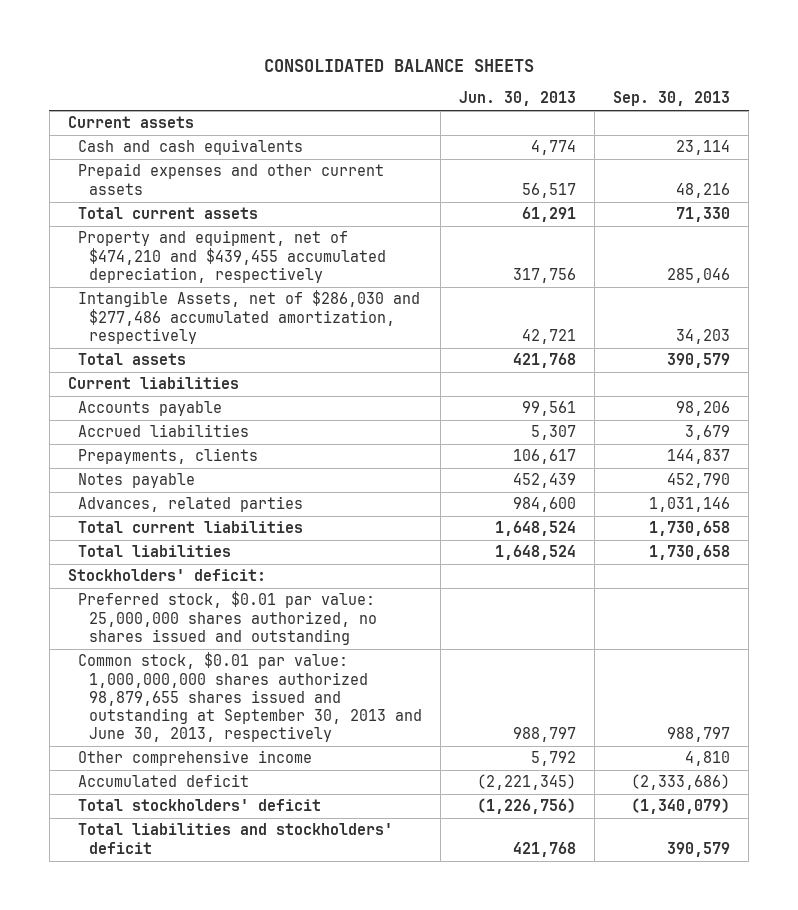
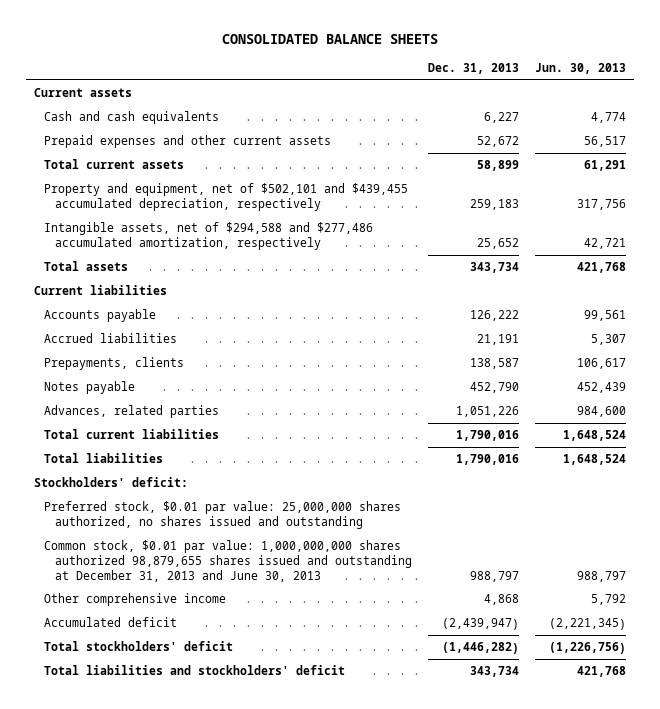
[613,91,731,107] Sep. 30, 2013 -> none
none -> [427,63,519,75] Dec. 31, 2013
[78,230,386,283] Property and equipment, net of $474,210 and $439,455 accumulated depreciation, respectively -> [44,183,409,211] Property and equipment, net of $502,101 and $439,455 accumulated depreciation, respectively
[78,290,421,344] Intangible Assets, net of $286,030 and $277,486 accumulated amortization, respectively -> [44,222,374,250] Intangible assets, net of $294,588 and $277,486 accumulated amortization, respectively
[78,652,422,742] Common stock, $0.01 par value: 1,000,000,000 shares authorized 98,879,655 shares issued and outstanding at September 30, 2013 and June 30, 2013, respectively -> [44,540,412,582] Common stock, $0.01 par value: 1,000,000,000 shares authorized 98,879,655 shares issued and outstanding at December 31, 2013 and June 30, 2013

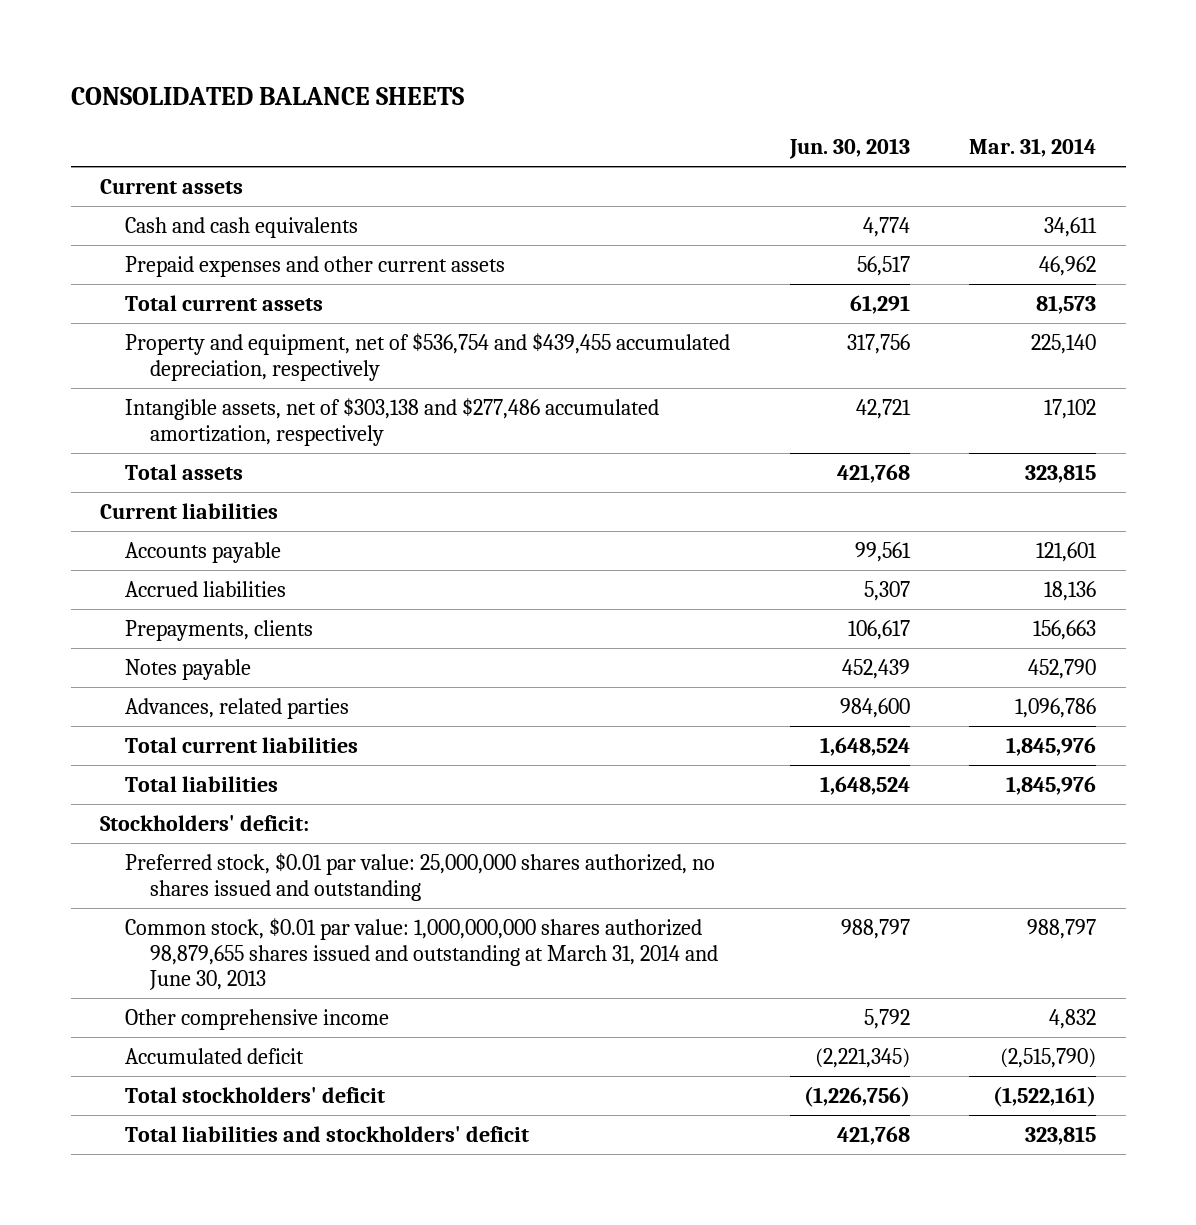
[427,63,519,75] Dec. 31, 2013 -> none
none -> [969,138,1097,158] Mar. 31, 2014
[44,183,409,211] Property and equipment, net of $502,101 and $439,455 accumulated depreciation, respectively -> [125,333,731,381] Property and equipment, net of $536,754 and $439,455 accumulated depreciation, respectively
[44,222,374,250] Intangible assets, net of $294,588 and $277,486 accumulated amortization, respectively -> [125,398,660,446] Intangible assets, net of $303,138 and $277,486 accumulated amortization, respectively
[44,540,412,582] Common stock, $0.01 par value: 1,000,000,000 shares authorized 98,879,655 shares issued and outstanding at December 31, 2013 and June 30, 2013 -> [125,918,719,991] Common stock, $0.01 par value: 1,000,000,000 shares authorized 98,879,655 shares issued and outstanding at March 31, 2014 and June 30, 2013

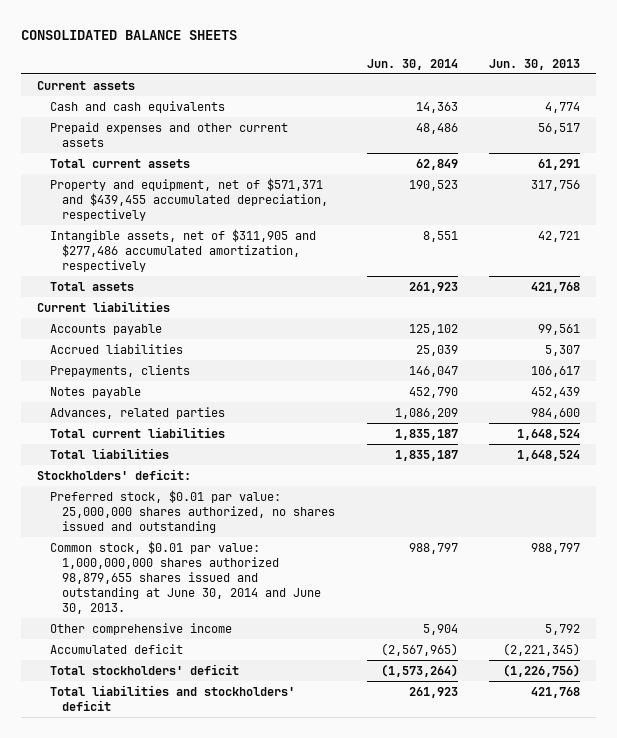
[969,138,1097,158] Mar. 31, 2014 -> none
none -> [366,58,458,70] Jun. 30, 2014
[125,333,731,381] Property and equipment, net of $536,754 and $439,455 accumulated depreciation, respectively -> [49,178,329,221] Property and equipment, net of $571,371 and $439,455 accumulated depreciation, respectively
[125,398,660,446] Intangible assets, net of $303,138 and $277,486 accumulated amortization, respectively -> [49,229,316,272] Intangible assets, net of $311,905 and $277,486 accumulated amortization, respectively
[125,918,719,991] Common stock, $0.01 par value: 1,000,000,000 shares authorized 98,879,655 shares issued and outstanding at March 31, 2014 and June 30, 2013 -> [49,541,322,614] Common stock, $0.01 par value: 1,000,000,000 shares authorized 98,879,655 shares issued and outstanding at June 30, 2014 and June 30, 2013.

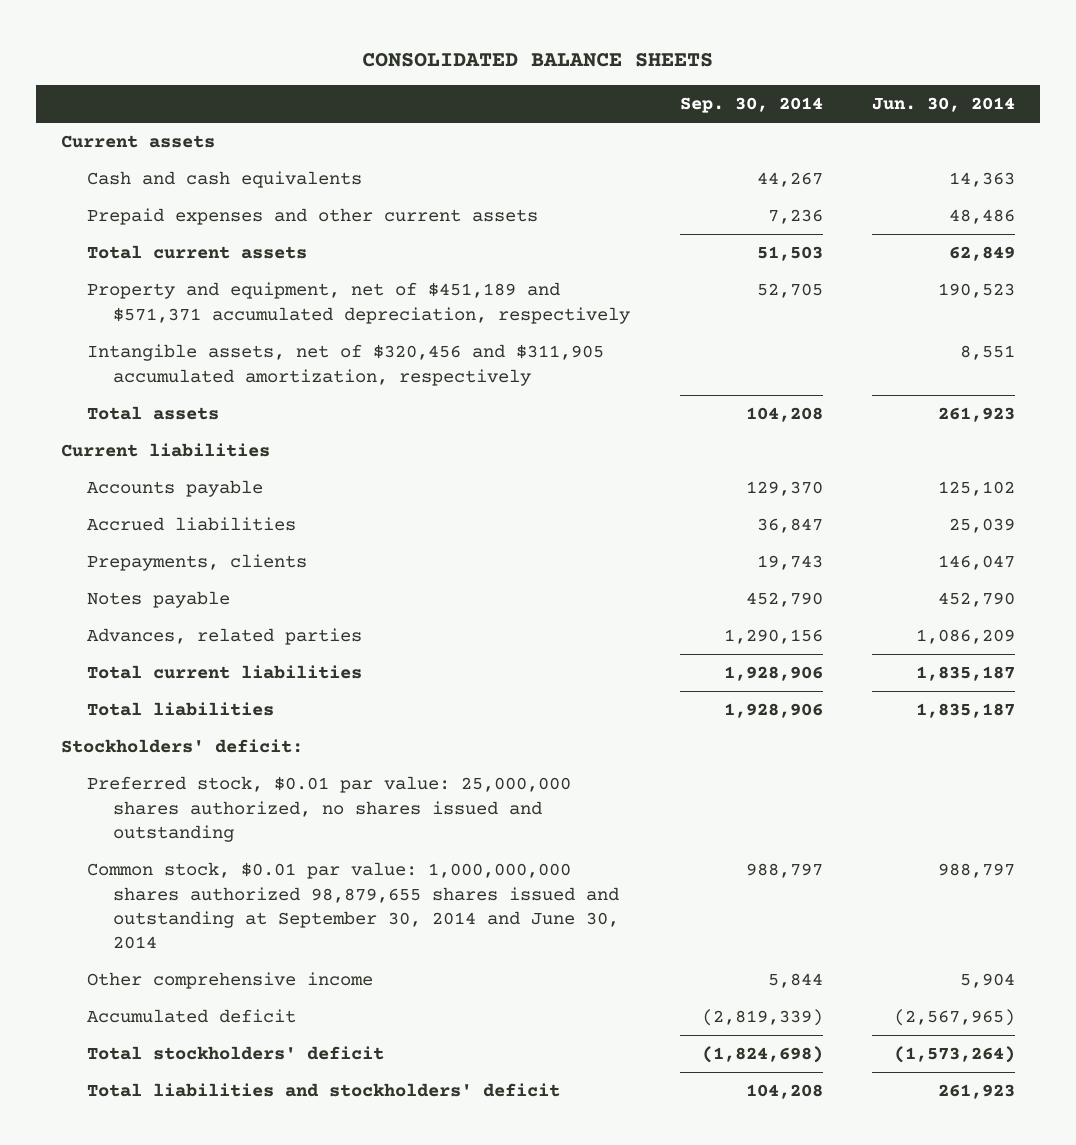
[489,58,581,70] Jun. 30, 2013 -> none
none -> [679,97,823,114] Sep. 30, 2014
[49,178,329,221] Property and equipment, net of $571,371 and $439,455 accumulated depreciation, respectively -> [86,282,631,324] Property and equipment, net of $451,189 and $571,371 accumulated depreciation, respectively
[49,229,316,272] Intangible assets, net of $311,905 and $277,486 accumulated amortization, respectively -> [86,344,604,386] Intangible assets, net of $320,456 and $311,905 accumulated amortization, respectively
[49,541,322,614] Common stock, $0.01 par value: 1,000,000,000 shares authorized 98,879,655 shares issued and outstanding at June 30, 2014 and June 30, 2013. -> [86,862,620,950] Common stock, $0.01 par value: 1,000,000,000 shares authorized 98,879,655 shares issued and outstanding at September 30, 2014 and June 30, 2014

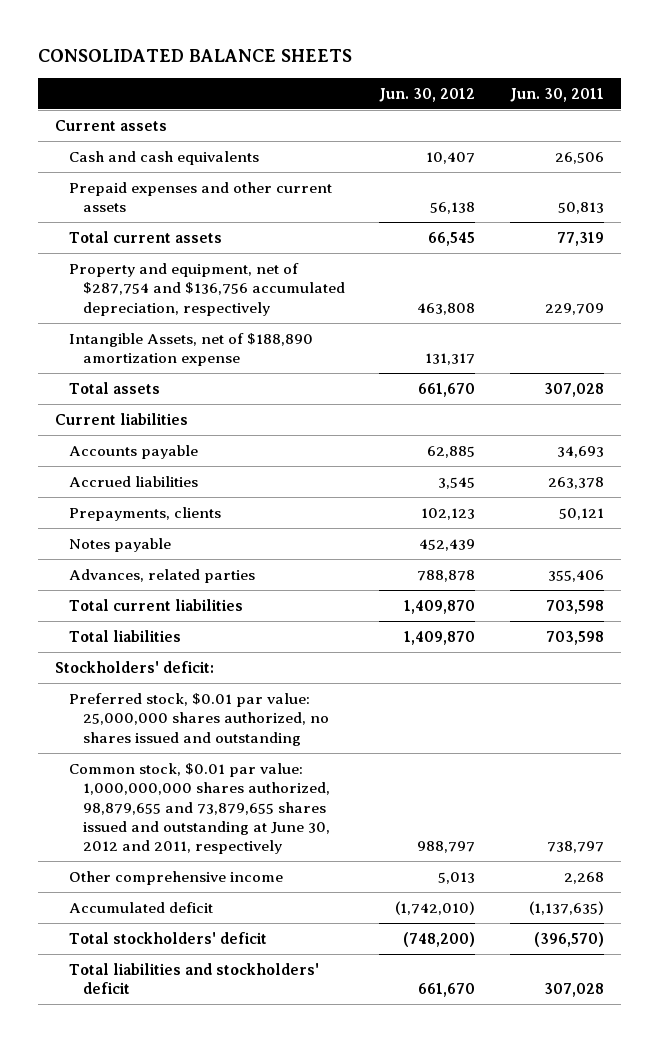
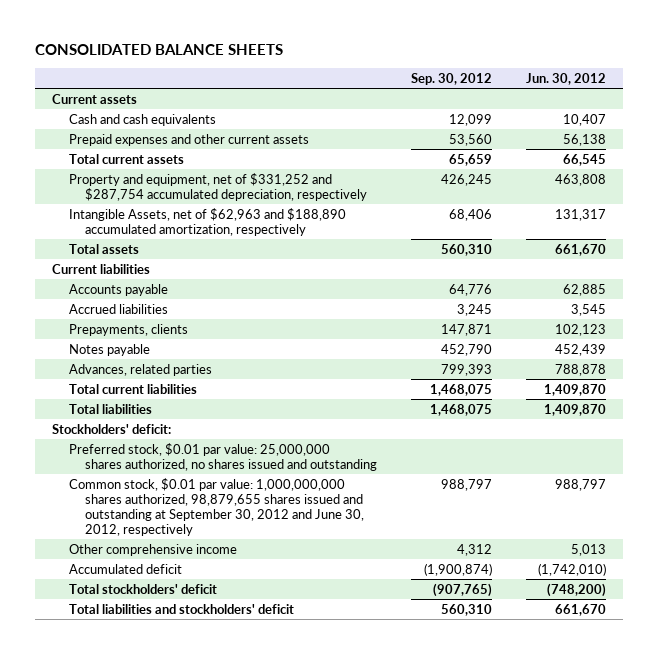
[509,87,604,102] Jun. 30, 2011 -> none
none -> [411,72,493,85] Sep. 30, 2012
[69,262,346,316] Property and equipment, net of $287,754 and $136,756 accumulated depreciation, respectively -> [68,172,368,201] Property and equipment, net of $331,252 and $287,754 accumulated depreciation, respectively
[69,332,314,367] Intangible Assets, net of $188,890 amortization expense -> [68,207,346,236] Intangible Assets, net of $62,963 and $188,890 accumulated amortization, respectively
[69,762,331,855] Common stock, $0.01 par value: 1,000,000,000 shares authorized, 98,879,655 and 73,879,655 shares issued and outstanding at June 30, 2012 and 2011, respectively -> [68,477,365,536] Common stock, $0.01 par value: 1,000,000,000 shares authorized, 98,879,655 shares issued and outstanding at September 30, 2012 and June 30, 2012, respectively

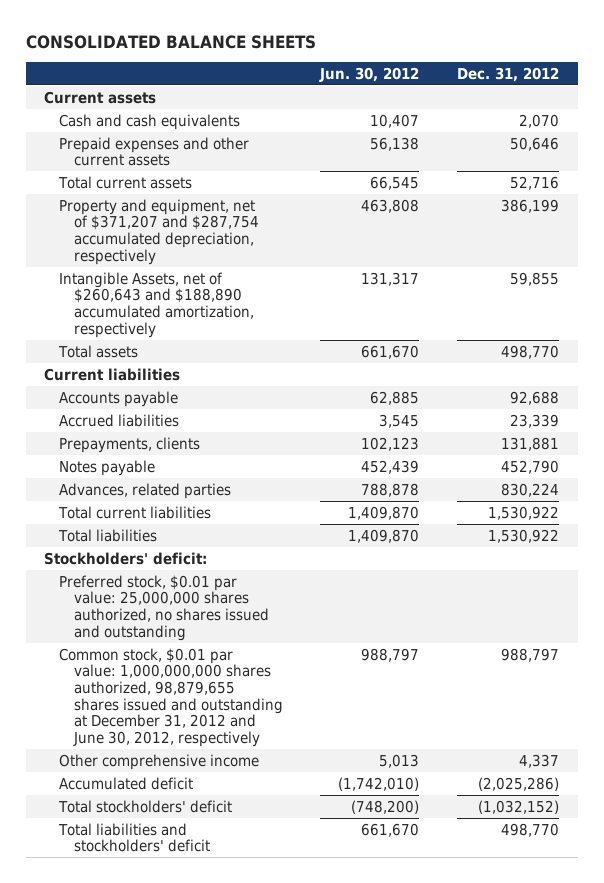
[411,72,493,85] Sep. 30, 2012 -> none
none -> [457,66,560,82] Dec. 31, 2012
[68,172,368,201] Property and equipment, net of $331,252 and $287,754 accumulated depreciation, respectively -> [59,198,259,265] Property and equipment, net of $371,207 and $287,754 accumulated depreciation, respectively
[68,207,346,236] Intangible Assets, net of $62,963 and $188,890 accumulated amortization, respectively -> [59,271,254,338] Intangible Assets, net of $260,643 and $188,890 accumulated amortization, respectively
[68,477,365,536] Common stock, $0.01 par value: 1,000,000,000 shares authorized, 98,879,655 shares issued and outstanding at September 30, 2012 and June 30, 2012, respectively -> [59,647,283,748] Common stock, $0.01 par value: 1,000,000,000 shares authorized, 98,879,655 shares issued and outstanding at December 31, 2012 and June 30, 2012, respectively

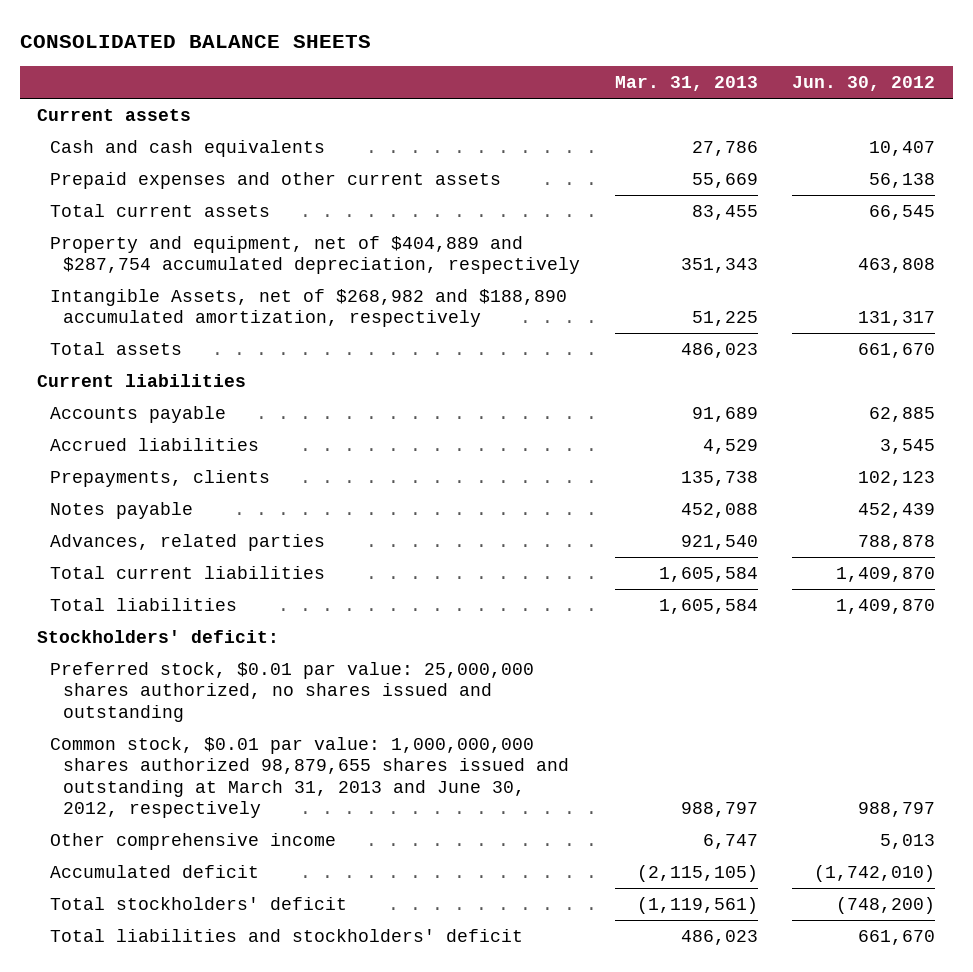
[457,66,560,82] Dec. 31, 2012 -> none
none -> [614,76,758,92] Mar. 31, 2013
[59,198,259,265] Property and equipment, net of $371,207 and $287,754 accumulated depreciation, respectively -> [49,236,580,275] Property and equipment, net of $404,889 and $287,754 accumulated depreciation, respectively
[59,271,254,338] Intangible Assets, net of $260,643 and $188,890 accumulated amortization, respectively -> [49,289,567,328] Intangible Assets, net of $268,982 and $188,890 accumulated amortization, respectively
[59,647,283,748] Common stock, $0.01 par value: 1,000,000,000 shares authorized, 98,879,655 shares issued and outstanding at December 31, 2012 and June 30, 2012, respectively -> [49,737,569,818] Common stock, $0.01 par value: 1,000,000,000 shares authorized 98,879,655 shares issued and outstanding at March 31, 2013 and June 30, 2012, respectively

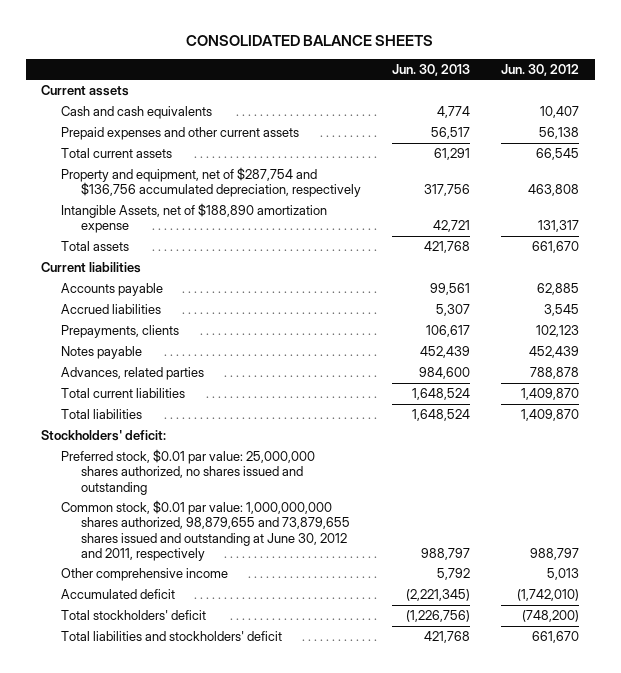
[614,76,758,92] Mar. 31, 2013 -> none
none -> [392,63,471,76] Jun. 30, 2013
[49,236,580,275] Property and equipment, net of $404,889 and $287,754 accumulated depreciation, respectively -> [61,167,362,198] Property and equipment, net of $287,754 and $136,756 accumulated depreciation, respectively
[49,289,567,328] Intangible Assets, net of $268,982 and $188,890 accumulated amortization, respectively -> [61,203,328,234] Intangible Assets, net of $188,890 amortization expense
[49,737,569,818] Common stock, $0.01 par value: 1,000,000,000 shares authorized 98,879,655 shares issued and outstanding at March 31, 2013 and June 30, 2012, respectively -> [61,500,351,561] Common stock, $0.01 par value: 1,000,000,000 shares authorized, 98,879,655 and 73,879,655 shares issued and outstanding at June 30, 2012 and 2011, respectively

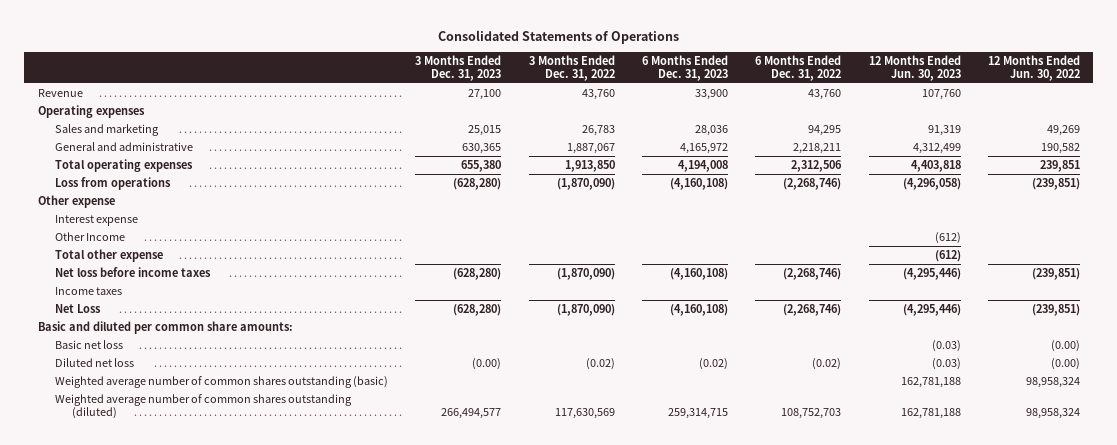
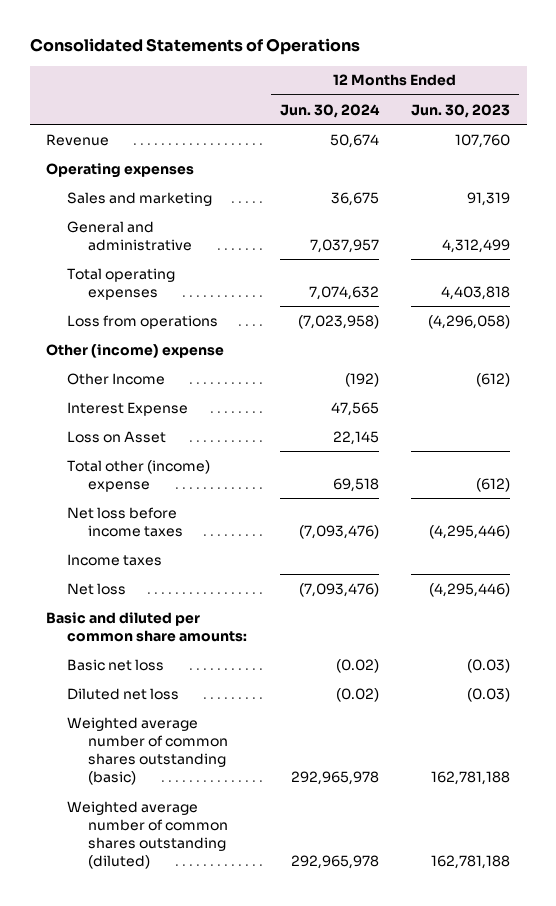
[415,54,502,81] 3 Months Ended Dec. 31, 2023 -> none
[528,54,615,81] 3 Months Ended Dec. 31, 2022 -> none
[641,54,728,81] 6 Months Ended Dec. 31, 2023 -> none
[755,54,842,81] 6 Months Ended Dec. 31, 2022 -> none
[987,54,1080,81] 12 Months Ended Jun. 30, 2022 -> none
none -> [279,103,380,118] Jun. 30, 2024
[54,215,138,227] Interest expense -> none
[37,195,115,209] Other expense -> [45,343,224,358] Other (income) expense
none -> [66,401,188,416] Interest Expense
none -> [66,430,166,443] Loss on Asset
[54,249,163,263] Total other expense -> [66,459,210,492] Total other (income) expense
[54,304,101,314] Net Loss -> [66,582,126,595] Net loss

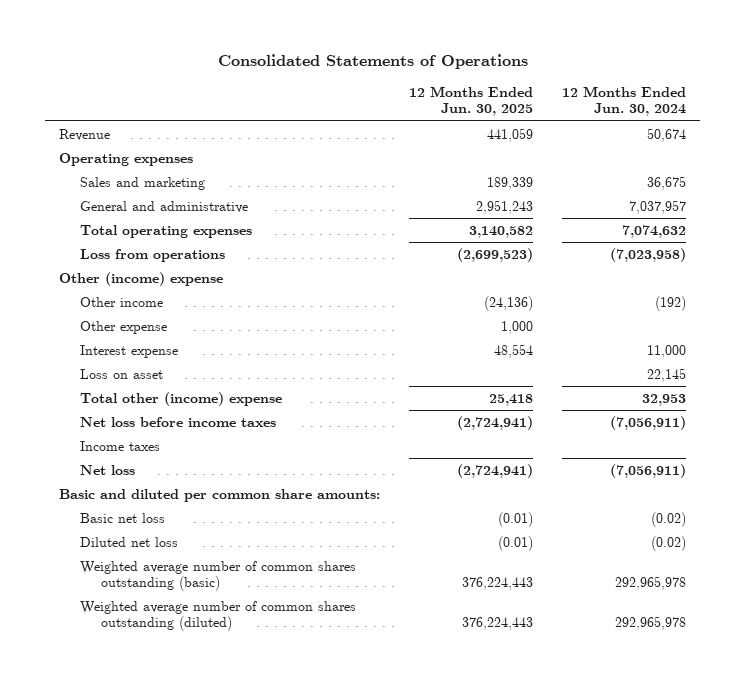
[411,103,511,118] Jun. 30, 2023 -> none
none -> [409,86,534,117] 12 Months Ended Jun. 30, 2025
[66,372,165,385] Other Income -> [80,296,164,307] Other income
none -> [80,320,168,334] Other expense
[66,401,188,416] Interest Expense -> [80,344,179,358] Interest expense
[330,401,379,416] 47,565 -> [646,344,686,358] 11,000
[66,430,166,443] Loss on Asset -> [80,368,164,379] Loss on asset
[332,477,379,492] 69,518 -> [641,393,686,406] 32,953
[298,524,379,539] (7,093,476) -> [609,415,686,430] (7,056,911)
[298,582,379,597] (7,093,476) -> [609,463,686,478] (7,056,911)

